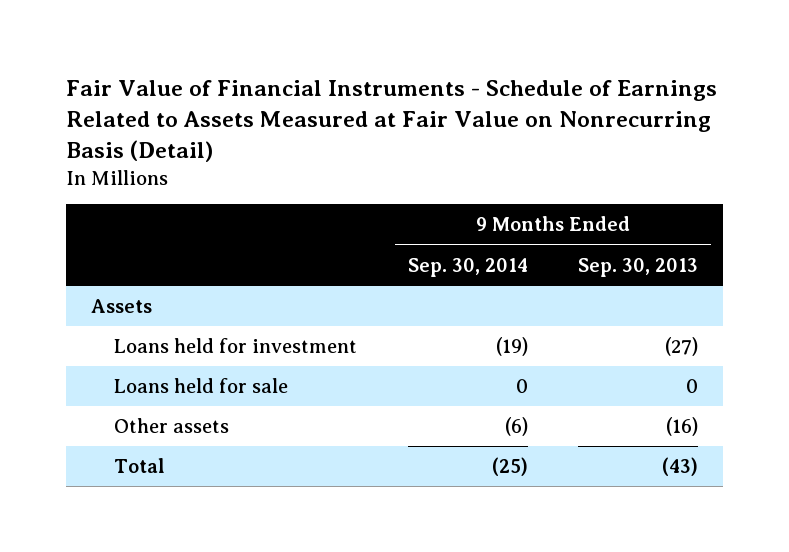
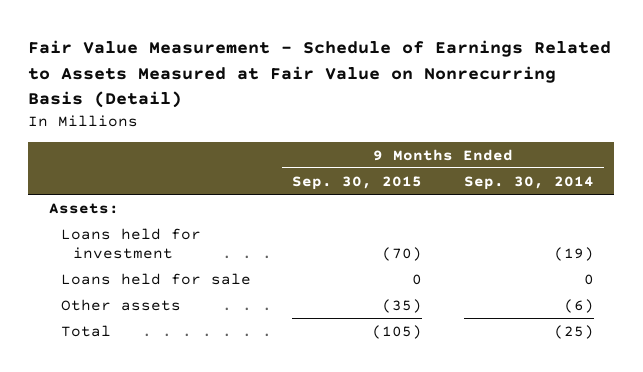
[65,80,717,162] Fair Value of Financial Instruments - Schedule of Earnings Related to Assets Measured at Fair Value on Nonrecurring Basis (Detail) -> [28,40,612,108] Fair Value Measurement - Schedule of Earnings Related to Assets Measured at Fair Value on Nonrecurring Basis (Detail)
[578,257,699,277] Sep. 30, 2013 -> none
none -> [292,175,423,190] Sep. 30, 2015
[90,299,152,314] Assets -> [48,202,119,214] Assets:

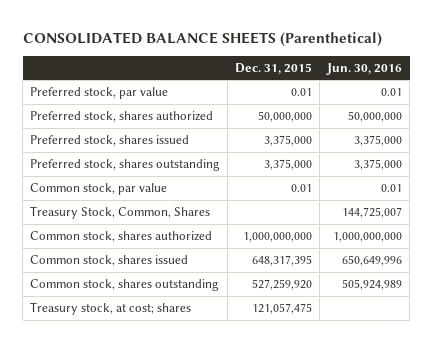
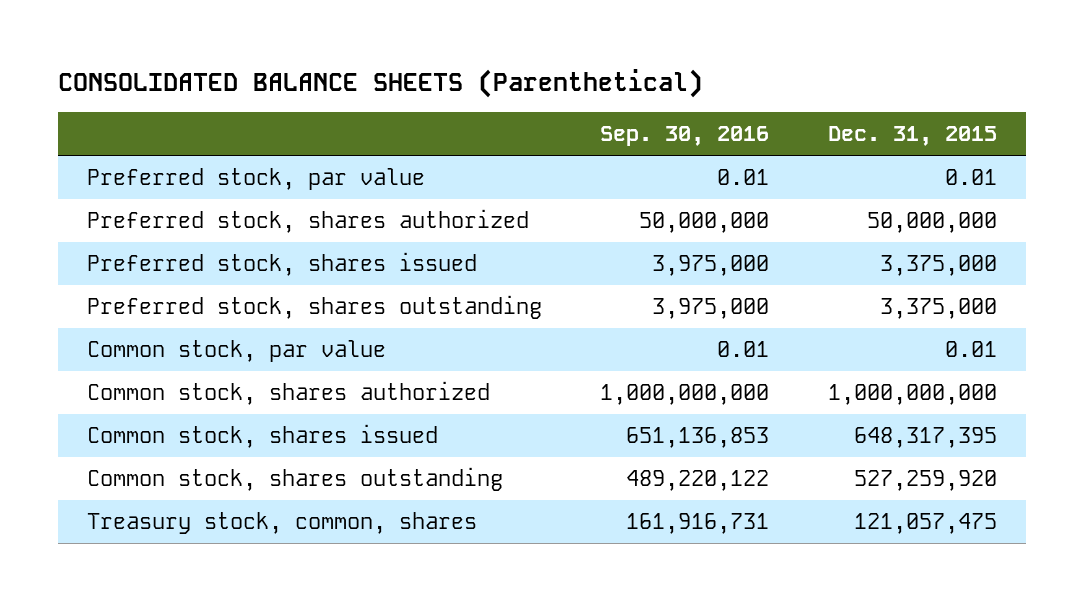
[325,62,402,75] Jun. 30, 2016 -> none
none -> [600,126,770,147] Sep. 30, 2016
[30,205,211,219] Treasury Stock, Common, Shares -> none
[30,301,192,315] Treasury stock, at cost; shares -> [86,512,477,535] Treasury stock, common, shares

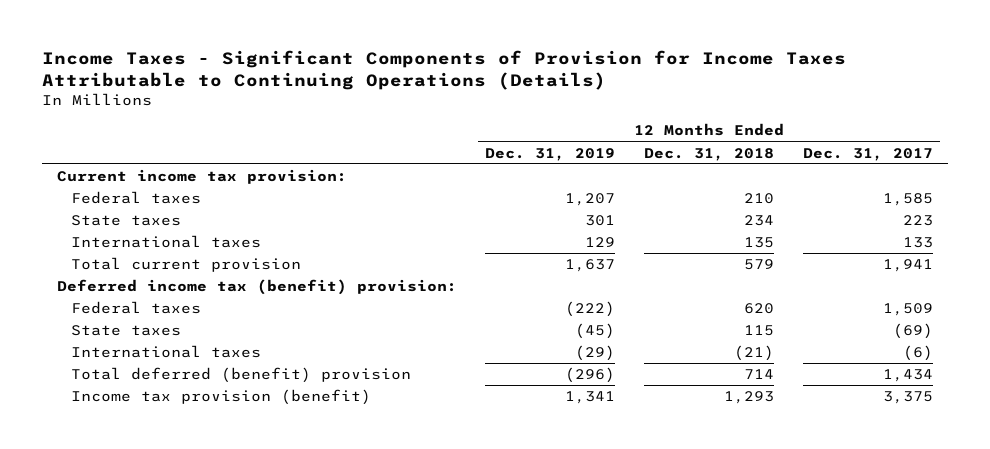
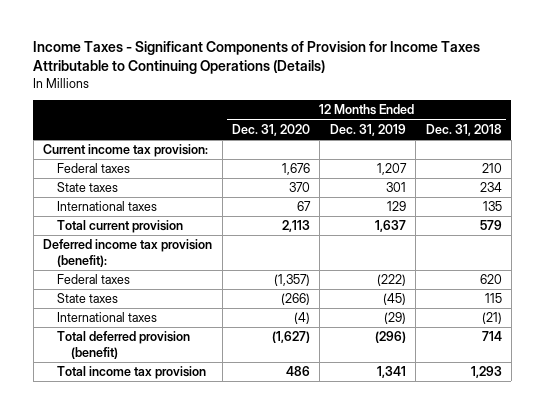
[803,147,934,161] Dec. 31, 2017 -> none
none -> [231,123,310,136] Dec. 31, 2020
[56,279,457,296] Deferred income tax (benefit) provision: -> [43,239,213,267] Deferred income tax provision (benefit):
[71,367,412,384] Total deferred (benefit) provision -> [56,331,190,359] Total deferred provision (benefit)
[71,389,372,406] Income tax provision (benefit) -> [56,366,206,380] Total income tax provision

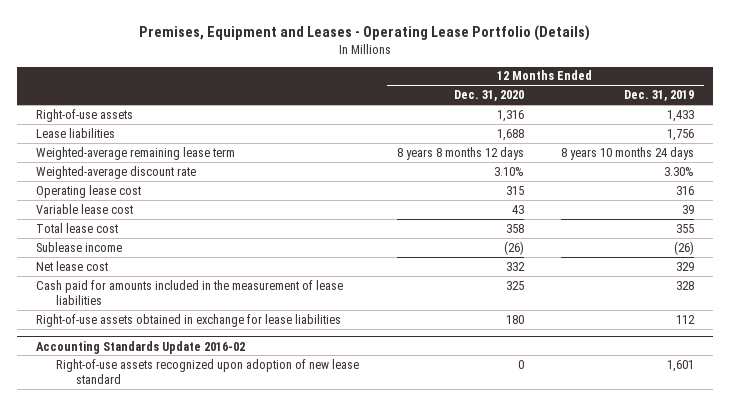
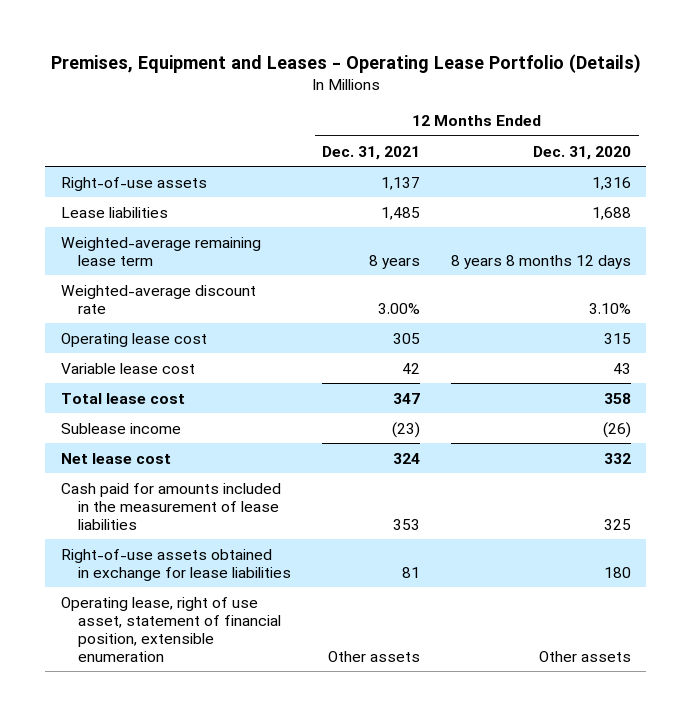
[624,90,695,102] Dec. 31, 2019 -> none
none -> [322,145,421,160] Dec. 31, 2021
[35,340,245,354] Accounting Standards Update 2016-02 -> none
[56,358,360,385] Right-of-use assets recognized upon adoption of new lease standard -> none
none -> [60,596,282,662] Operating lease, right of use asset, statement of financial position, extensible enumeration

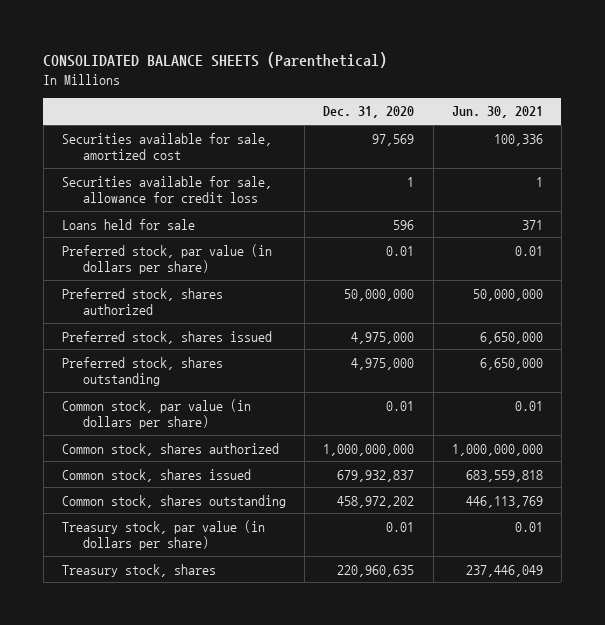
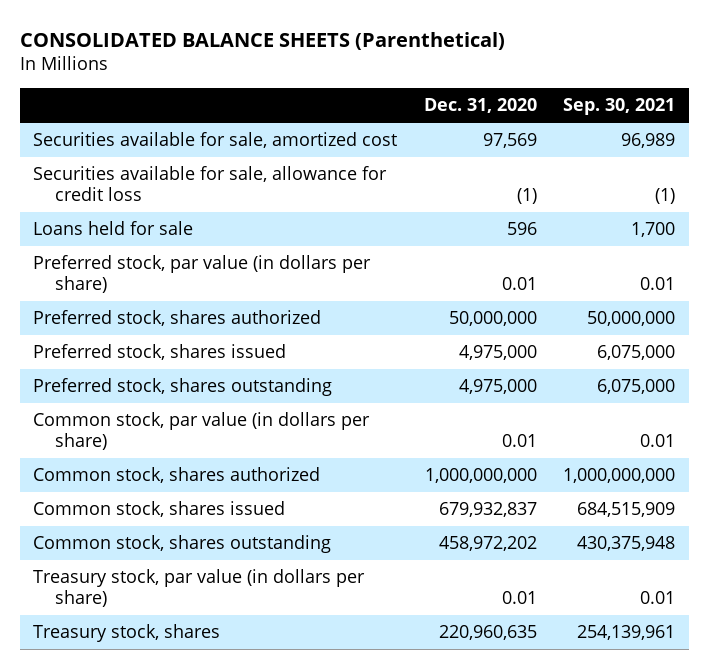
[451,106,543,119] Jun. 30, 2021 -> none
none -> [563,98,676,116] Sep. 30, 2021
[407,176,415,187] 1 -> [516,188,537,205] (1)

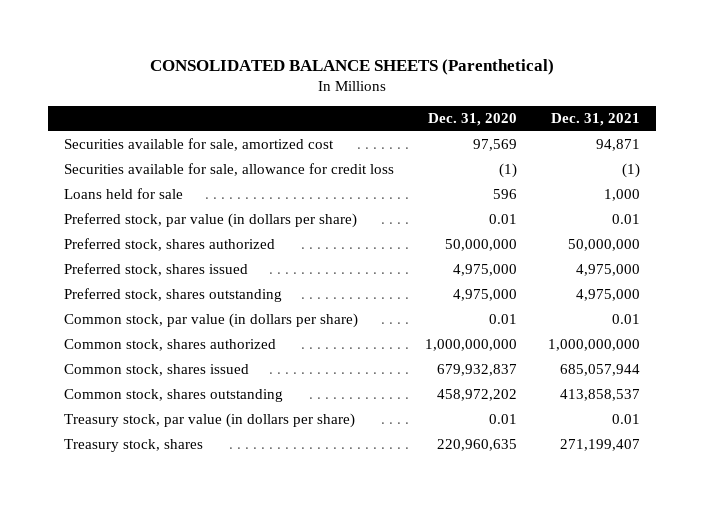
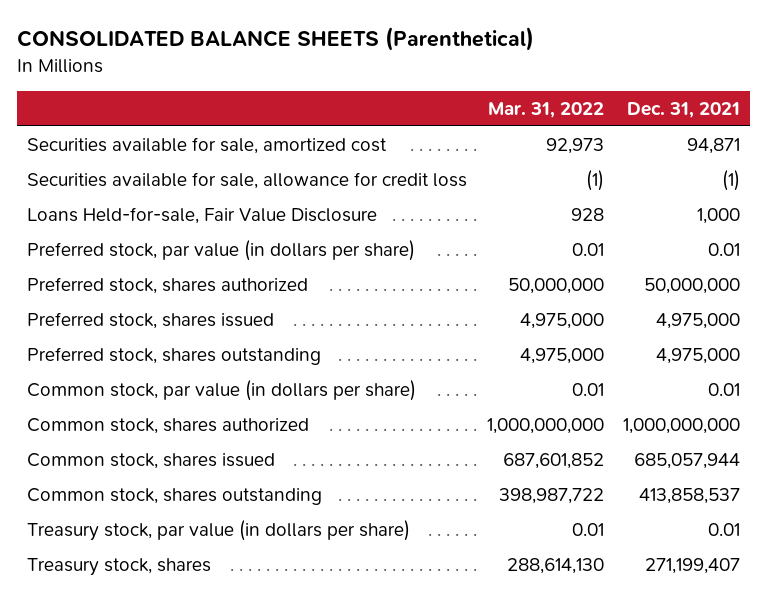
[427,113,517,127] Dec. 31, 2020 -> none
none -> [487,101,604,118] Mar. 31, 2022
[63,188,183,200] Loans held for sale -> [26,207,377,225] Loans Held-for-sale, Fair Value Disclosure

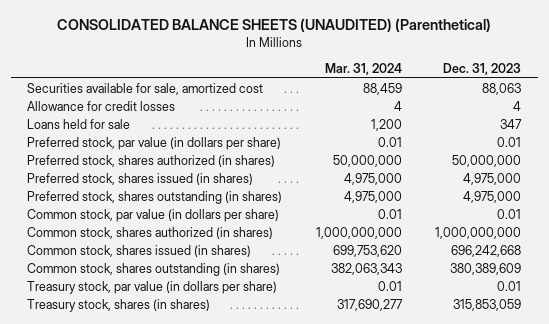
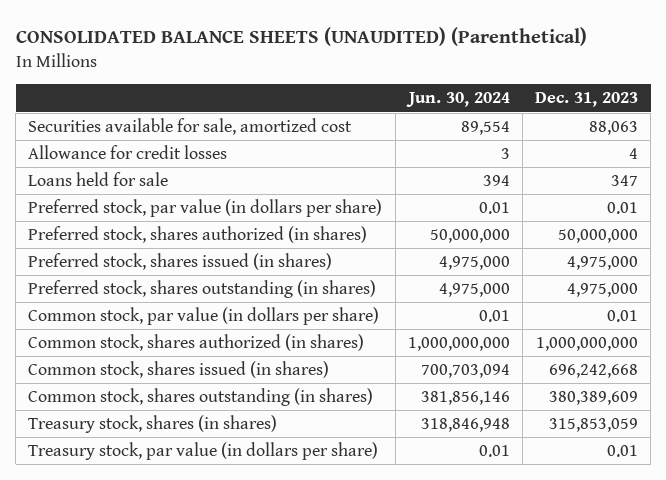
[324,63,402,76] Mar. 31, 2024 -> none
none -> [405,92,510,108] Jun. 30, 2024
[27,280,278,294] Treasury stock, par value (in dollars per share) -> [28,442,379,461] Treasury stock, par value (in dollars per share)

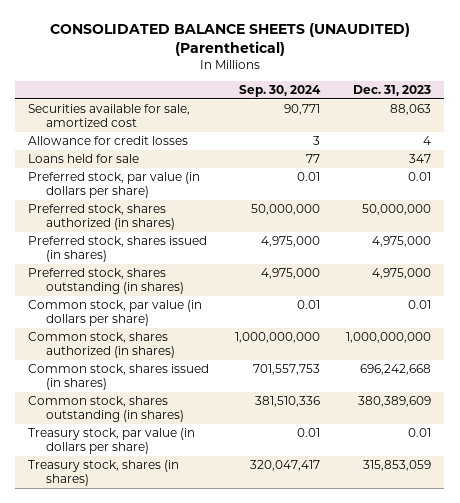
[405,92,510,108] Jun. 30, 2024 -> none
none -> [239,85,322,98] Sep. 30, 2024
[28,415,278,434] Treasury stock, shares (in shares) -> [28,460,180,487] Treasury stock, shares (in shares)

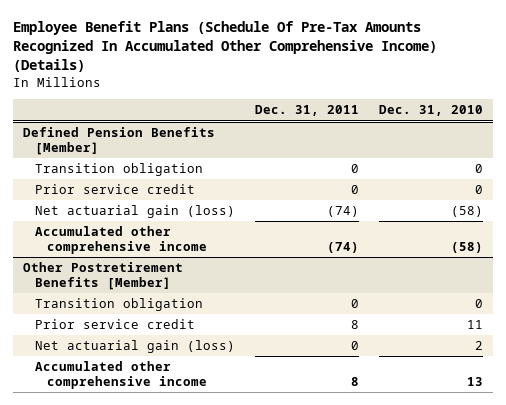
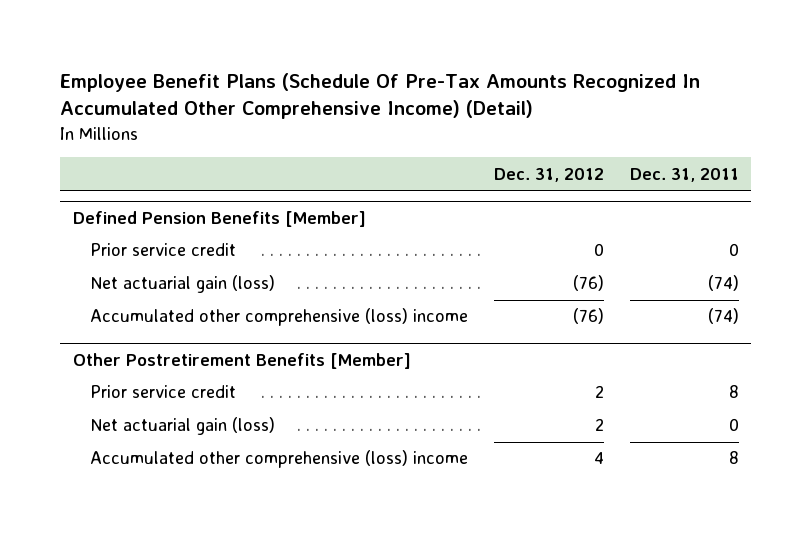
[12,21,437,73] Employee Benefit Plans (Schedule Of Pre-Tax Amounts Recognized In Accumulated Other Comprehensive Income) (Details) -> [60,72,701,120] Employee Benefit Plans (Schedule Of Pre-Tax Amounts Recognized In Accumulated Other Comprehensive Income) (Detail)
[379,105,484,117] Dec. 31, 2010 -> none
none -> [493,167,604,182] Dec. 31, 2012
[35,163,204,177] Transition obligation -> none
[35,226,208,255] Accumulated other comprehensive income -> [90,308,469,327] Accumulated other comprehensive (loss) income
[35,298,204,312] Transition obligation -> none
[35,361,208,390] Accumulated other comprehensive income -> [90,450,469,469] Accumulated other comprehensive (loss) income

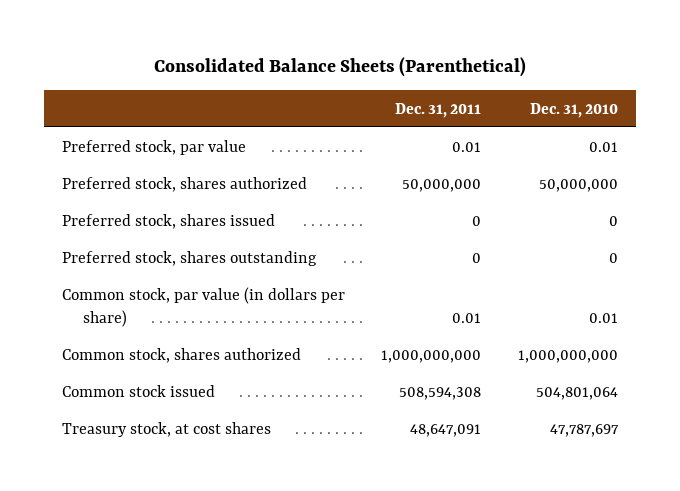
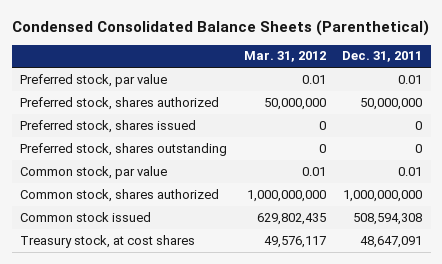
[153,56,526,77] Consolidated Balance Sheets (Parenthetical) -> [11,19,429,36] Condensed Consolidated Balance Sheets (Parenthetical)
[529,102,618,118] Dec. 31, 2010 -> none
none -> [243,51,326,63] Mar. 31, 2012
[61,286,345,328] Common stock, par value (in dollars per share) -> [20,165,168,179] Common stock, par value

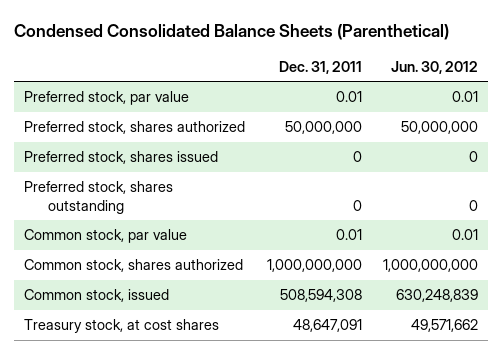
[243,51,326,63] Mar. 31, 2012 -> none
none -> [390,60,478,74] Jun. 30, 2012
[20,211,152,222] Common stock issued -> [24,289,170,303] Common stock, issued

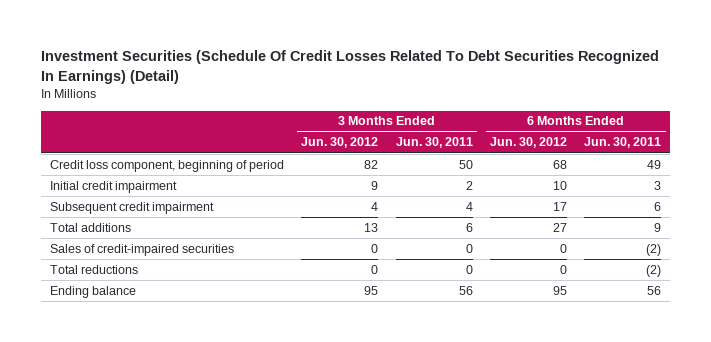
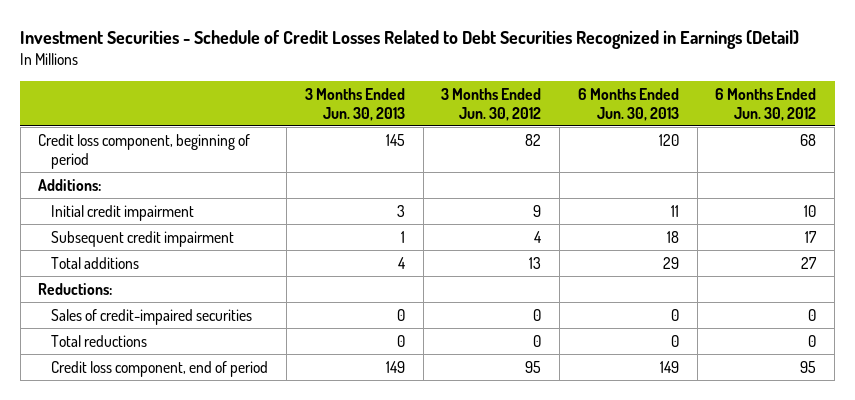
[41,50,660,84] Investment Securities (Schedule Of Credit Losses Related To Debt Securities Recognized In Earnings) (Detail) -> [20,30,800,50] Investment Securities - Schedule of Credit Losses Related to Debt Securities Recognized in Earnings (Detail)
[395,137,473,149] Jun. 30, 2011 -> none
[584,137,662,149] Jun. 30, 2011 -> none
none -> [304,87,405,121] 3 Months Ended Jun. 30, 2013
none -> [577,87,679,121] 6 Months Ended Jun. 30, 2013
none -> [38,178,102,191] Additions:
none -> [38,282,113,295] Reductions:
[50,285,137,298] Ending balance -> [51,360,269,377] Credit loss component, end of period

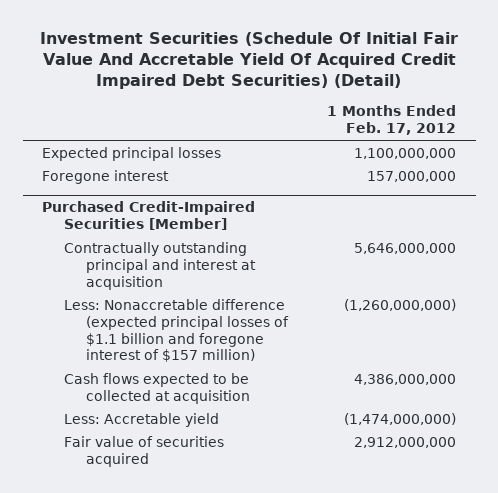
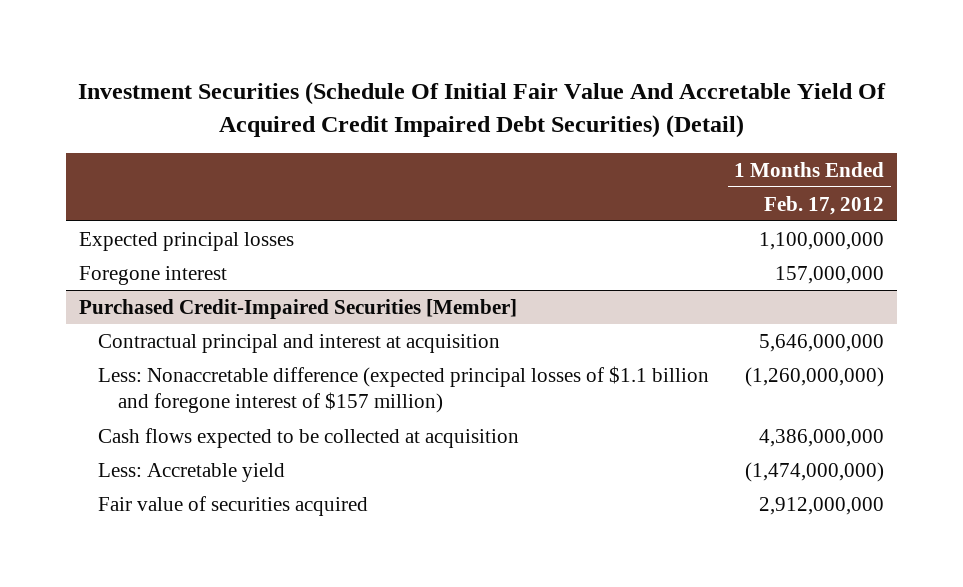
[64,241,256,290] Contractually outstanding principal and interest at acquisition -> [98,333,501,353] Contractual principal and interest at acquisition

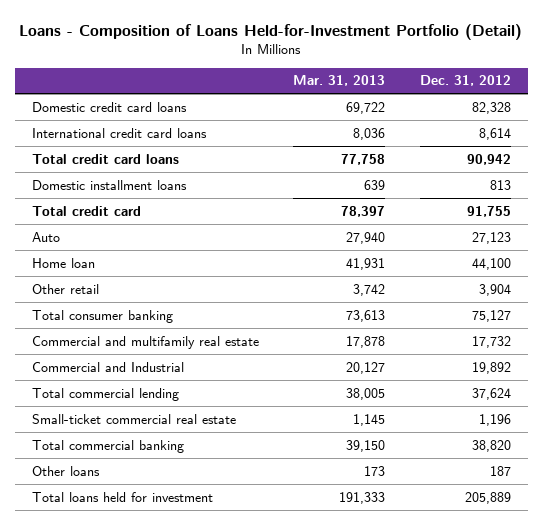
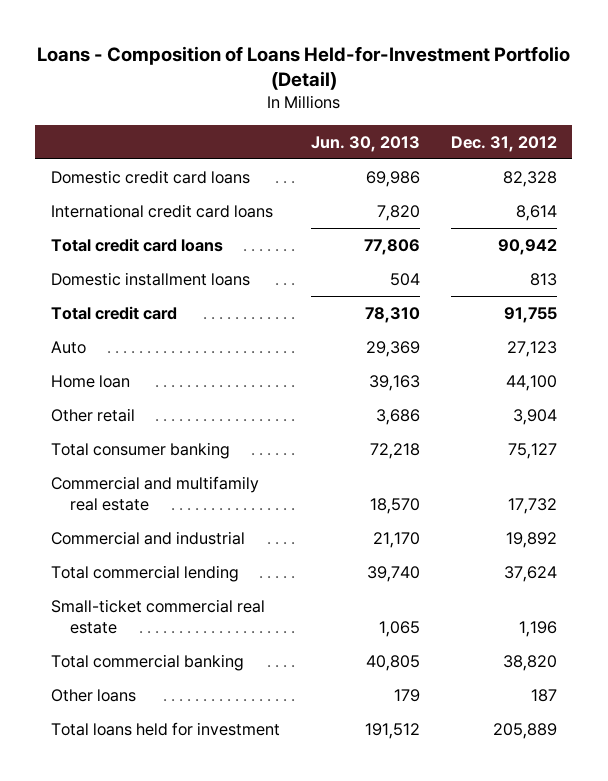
[293,75,386,87] Mar. 31, 2013 -> none
none -> [310,135,420,152] Jun. 30, 2013
[31,361,184,372] Commercial and Industrial -> [50,530,245,545] Commercial and industrial

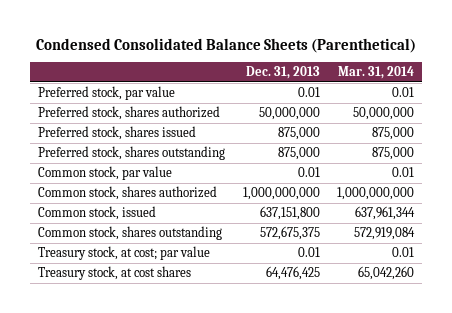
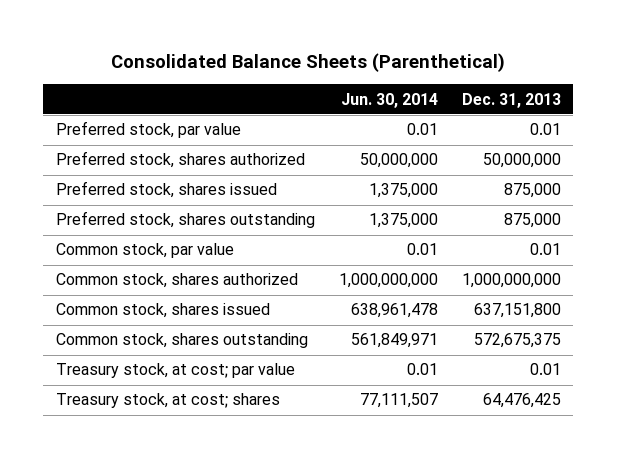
[36,37,417,53] Condensed Consolidated Balance Sheets (Parenthetical) -> [111,53,506,73] Consolidated Balance Sheets (Parenthetical)
[337,66,414,80] Mar. 31, 2014 -> none
none -> [340,92,438,108] Jun. 30, 2014
[38,206,157,221] Common stock, issued -> [55,303,270,319] Common stock, shares issued
[38,266,192,281] Treasury stock, at cost shares -> [55,393,280,409] Treasury stock, at cost; shares

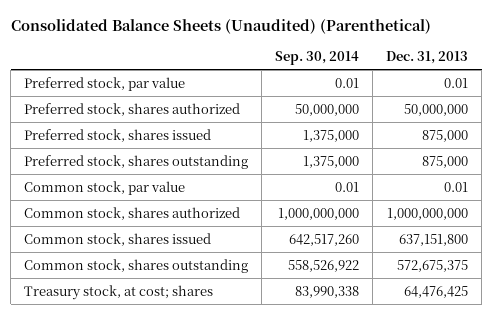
[111,53,506,73] Consolidated Balance Sheets (Parenthetical) -> [10,18,431,34] Consolidated Balance Sheets (Unaudited) (Parenthetical)
[340,92,438,108] Jun. 30, 2014 -> none
none -> [275,51,360,66] Sep. 30, 2014
[55,363,295,379] Treasury stock, at cost; par value -> none

